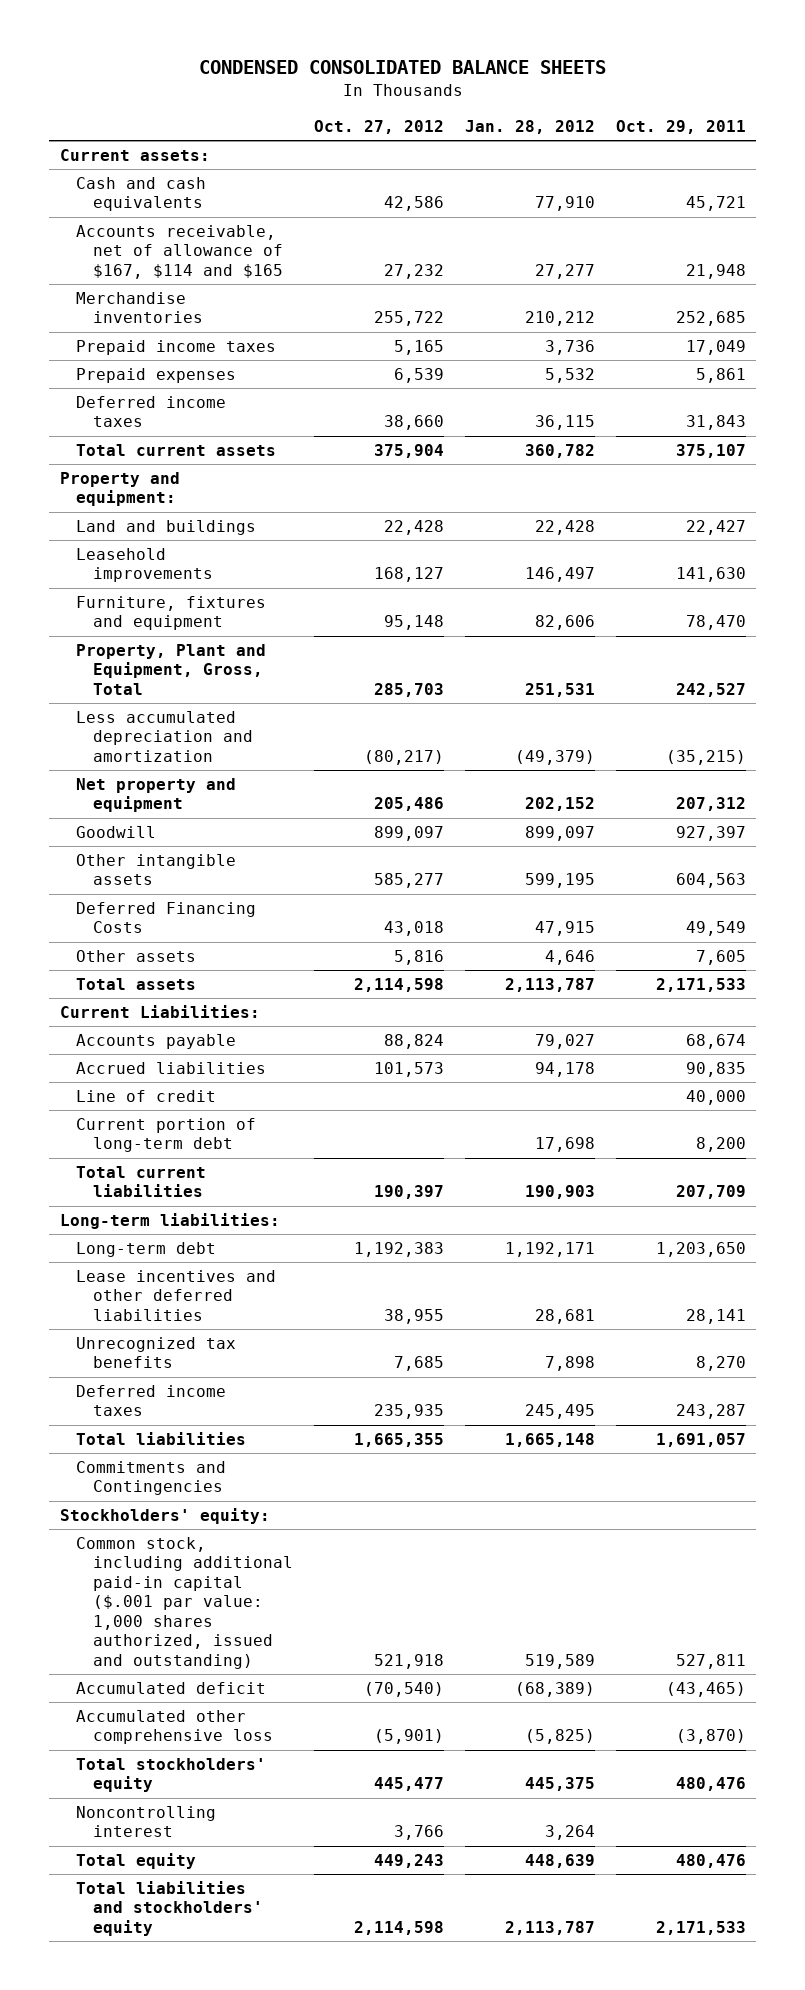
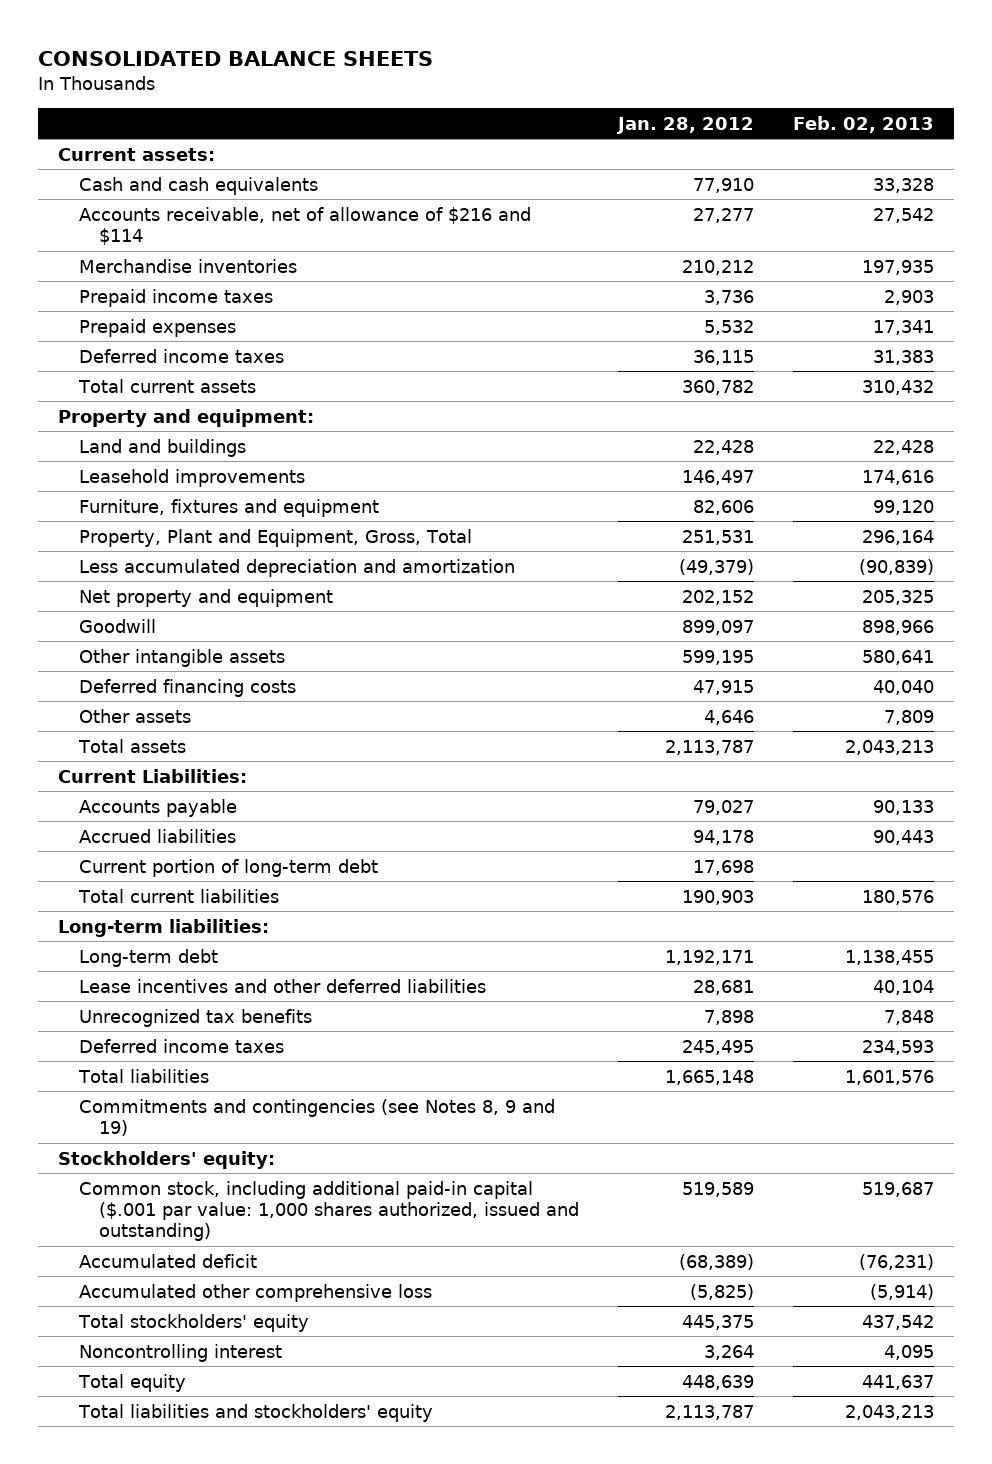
[198,60,606,75] CONDENSED CONSOLIDATED BALANCE SHEETS -> [38,50,434,66] CONSOLIDATED BALANCE SHEETS
[313,120,444,135] Oct. 27, 2012 -> none
[615,120,746,135] Oct. 29, 2011 -> none
none -> [793,115,935,133] Feb. 02, 2013
[76,225,284,279] Accounts receivable, net of allowance of $167, $114 and $165 -> [78,206,531,246] Accounts receivable, net of allowance of $216 and $114
[76,902,257,934] Deferred Financing Costs -> [78,678,296,697] Deferred financing costs
[76,1090,217,1103] Line of credit -> none
[76,1461,227,1496] Commitments and Contingencies -> [78,1098,555,1137] Commitments and contingencies (see Notes 8, 9 and 19)

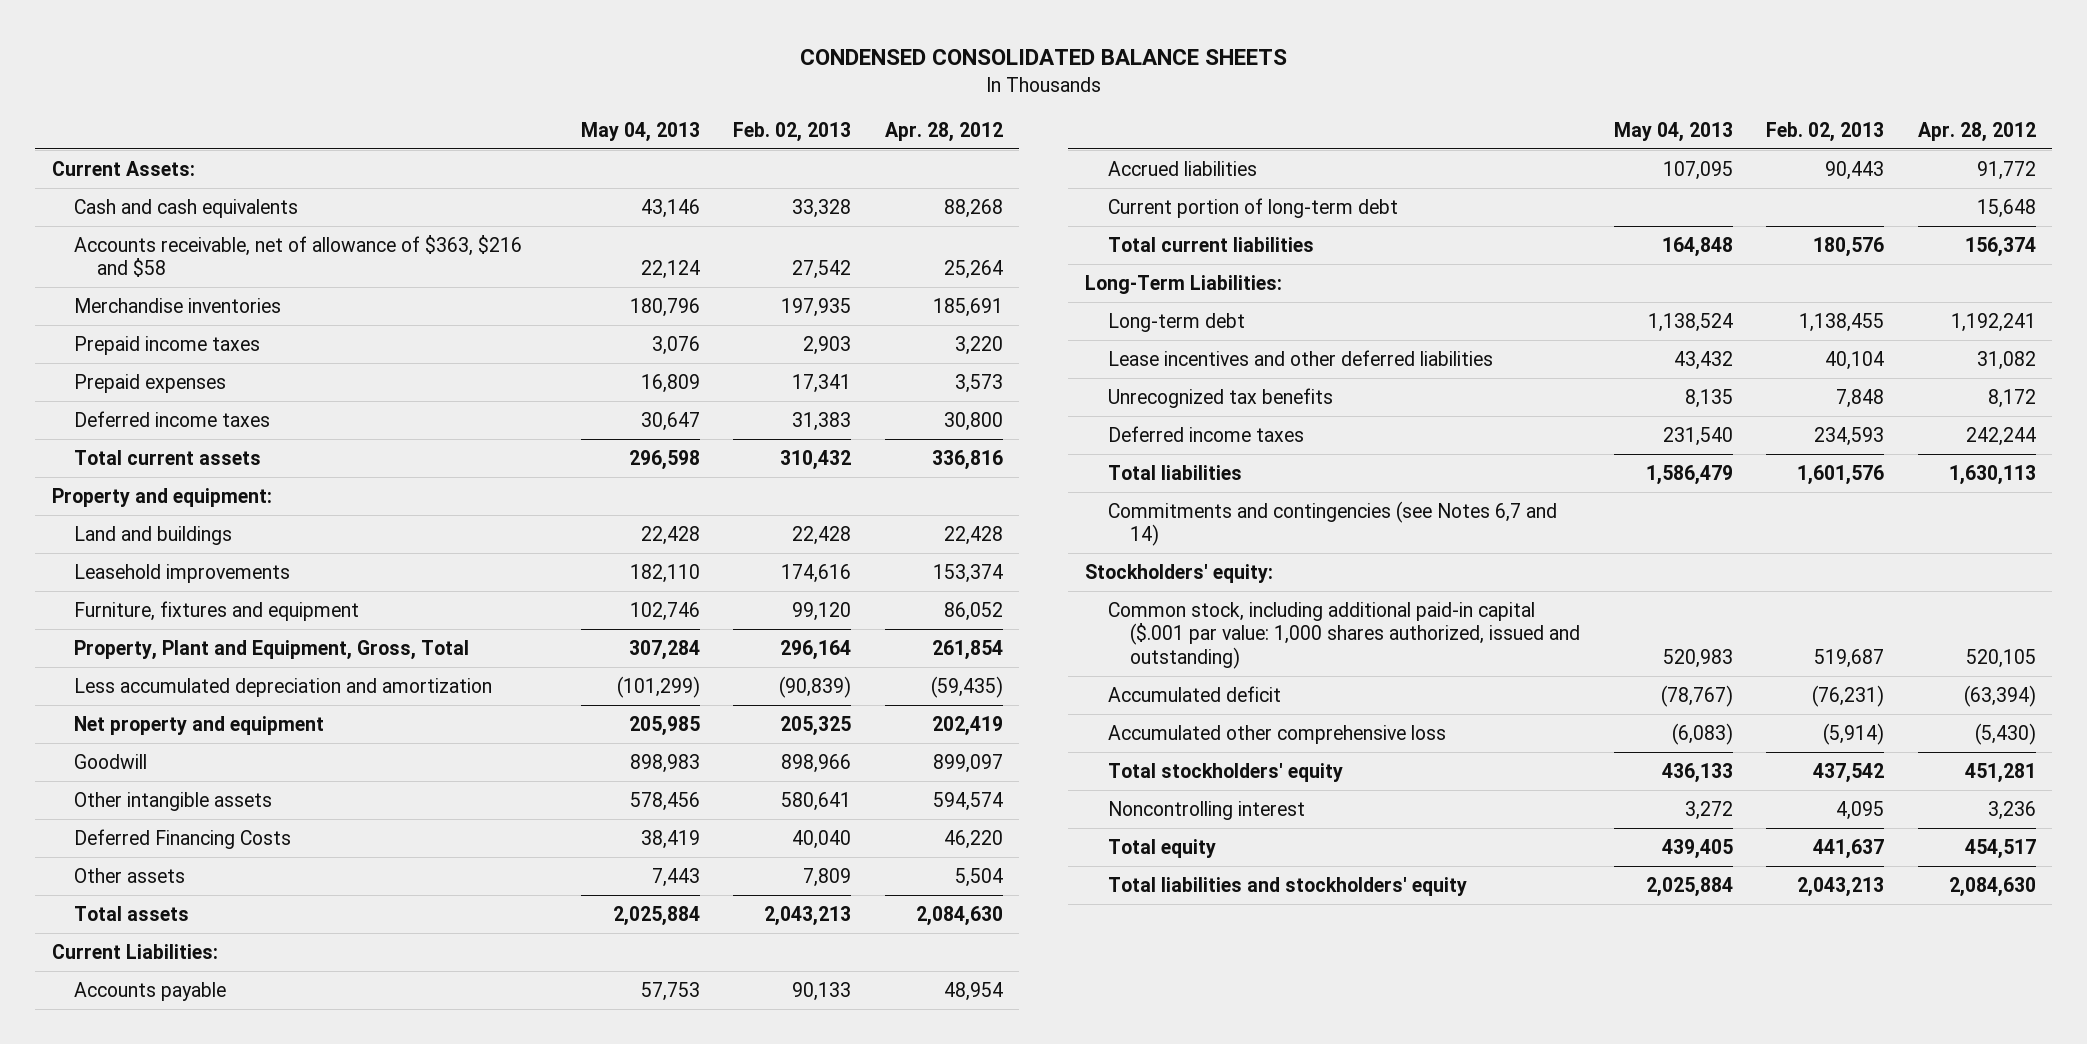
[38,50,434,66] CONSOLIDATED BALANCE SHEETS -> [799,49,1287,66] CONDENSED CONSOLIDATED BALANCE SHEETS
[616,116,755,134] Jan. 28, 2012 -> none
none -> [580,122,700,143] May 04, 2013
none -> [884,122,1003,143] Apr. 28, 2012
[57,147,215,161] Current assets: -> [51,160,195,176] Current Assets:
[78,206,531,246] Accounts receivable, net of allowance of $216 and $114 -> [74,234,523,278] Accounts receivable, net of allowance of $363, $216 and $58
[78,678,296,697] Deferred financing costs -> [74,828,292,849] Deferred Financing Costs
[57,918,269,937] Long-term liabilities: -> [1084,274,1282,294] Long-Term Liabilities:
[78,1098,555,1137] Commitments and contingencies (see Notes 8, 9 and 19) -> [1107,500,1557,547] Commitments and contingencies (see Notes 6,7 and 14)

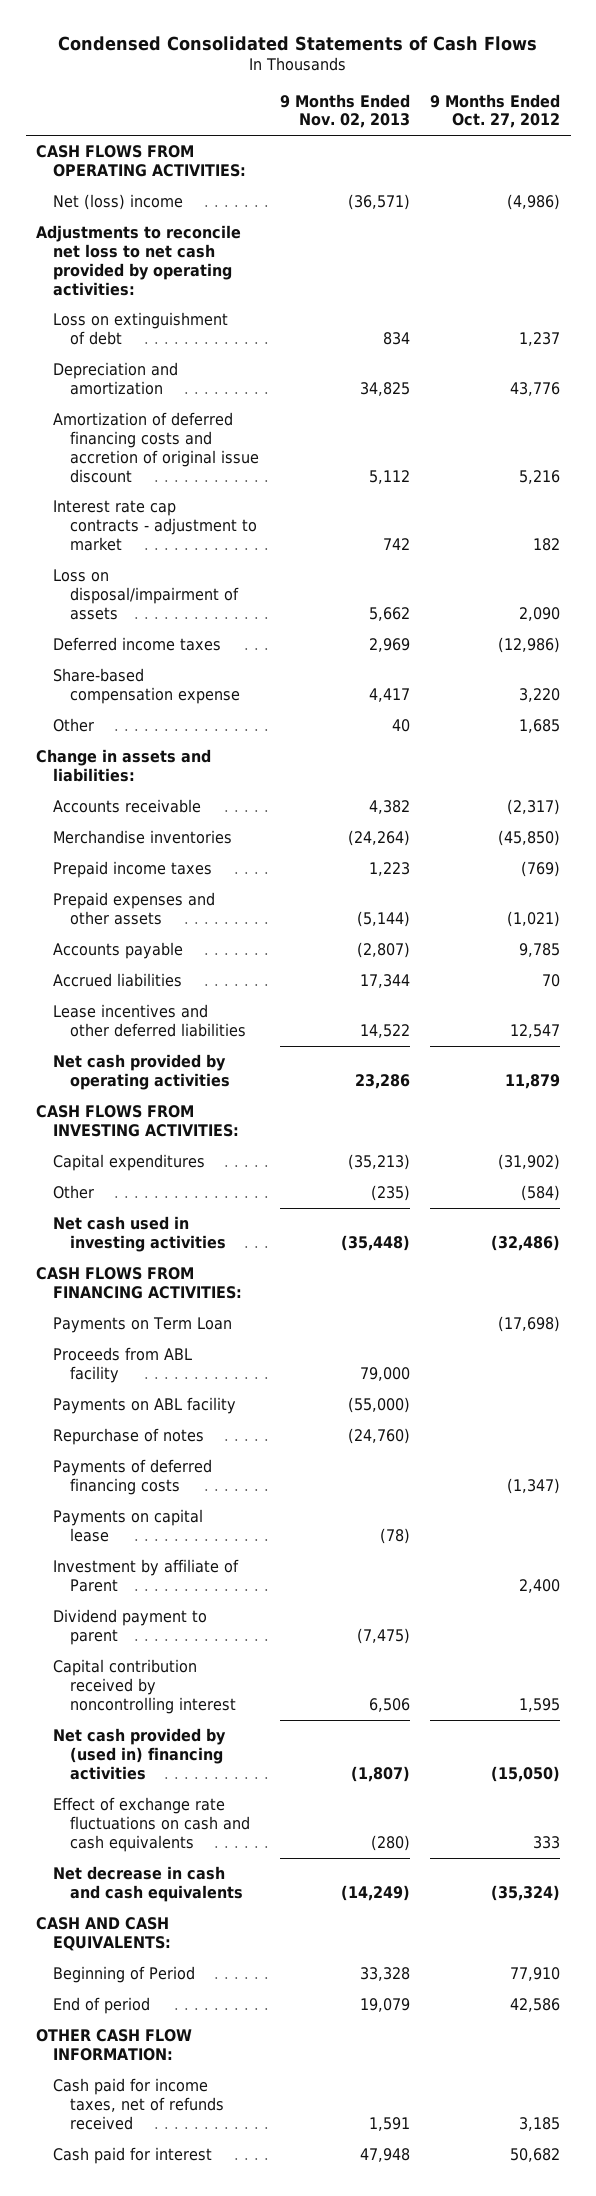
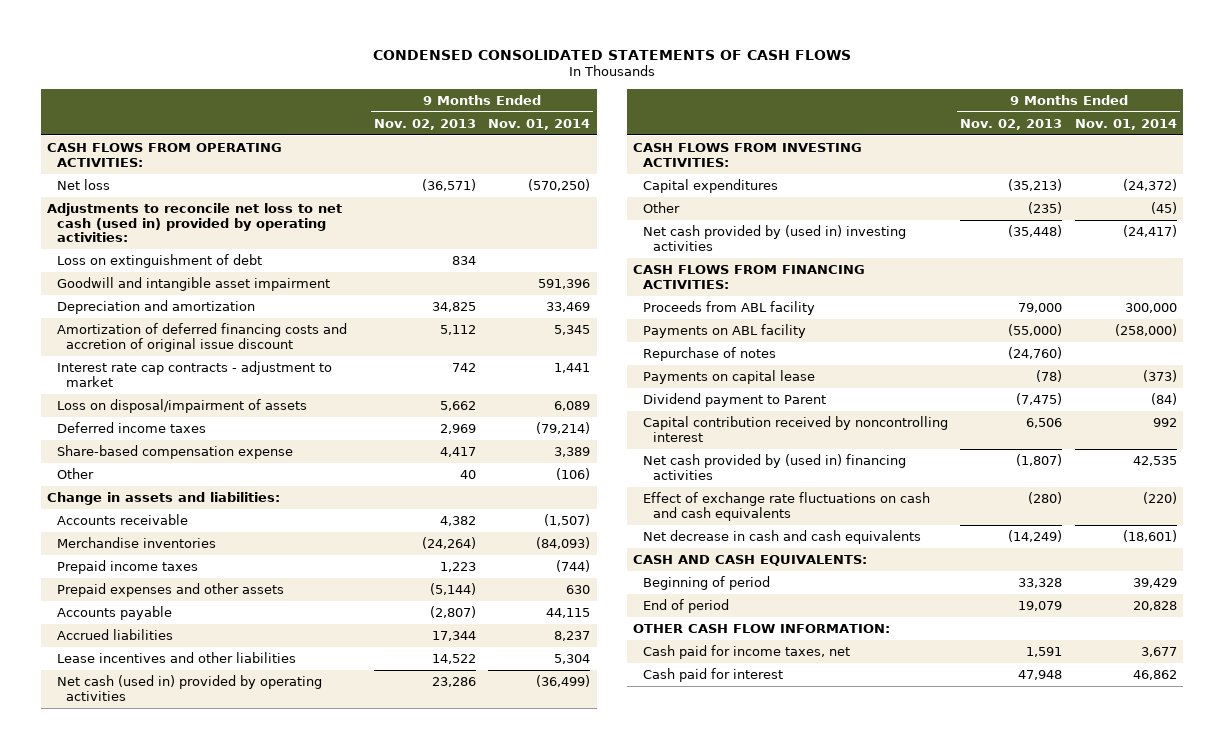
[58,35,538,51] Condensed Consolidated Statements of Cash Flows -> [372,49,851,60] CONDENSED CONSOLIDATED STATEMENTS OF CASH FLOWS
[430,93,561,129] 9 Months Ended Oct. 27, 2012 -> none
none -> [488,118,591,130] Nov. 01, 2014
[53,194,184,211] Net (loss) income -> [56,179,110,191] Net loss
[36,225,242,296] Adjustments to reconcile net loss to net cash provided by operating activities: -> [47,203,343,243] Adjustments to reconcile net loss to net cash (used in) provided by operating activities:
none -> [56,277,330,292] Goodwill and intangible asset impairment
[53,1004,247,1037] Lease incentives and other deferred liabilities -> [56,652,296,664] Lease incentives and other liabilities
[53,1054,231,1090] Net cash provided by operating activities -> [56,675,322,701] Net cash (used in) provided by operating activities
[53,1216,227,1252] Net cash used in investing activities -> [642,225,906,251] Net cash provided by (used in) investing activities
[53,1317,233,1334] Payments on Term Loan -> none
[53,1459,213,1495] Payments of deferred financing costs -> none
[53,1559,240,1592] Investment by affiliate of Parent -> none
[53,1609,208,1645] Dividend payment to parent -> [642,393,826,408] Dividend payment to Parent
[53,1966,196,1984] Beginning of Period -> [642,576,770,591] Beginning of period
[53,2078,225,2130] Cash paid for income taxes, net of refunds received -> [642,645,850,660] Cash paid for income taxes, net

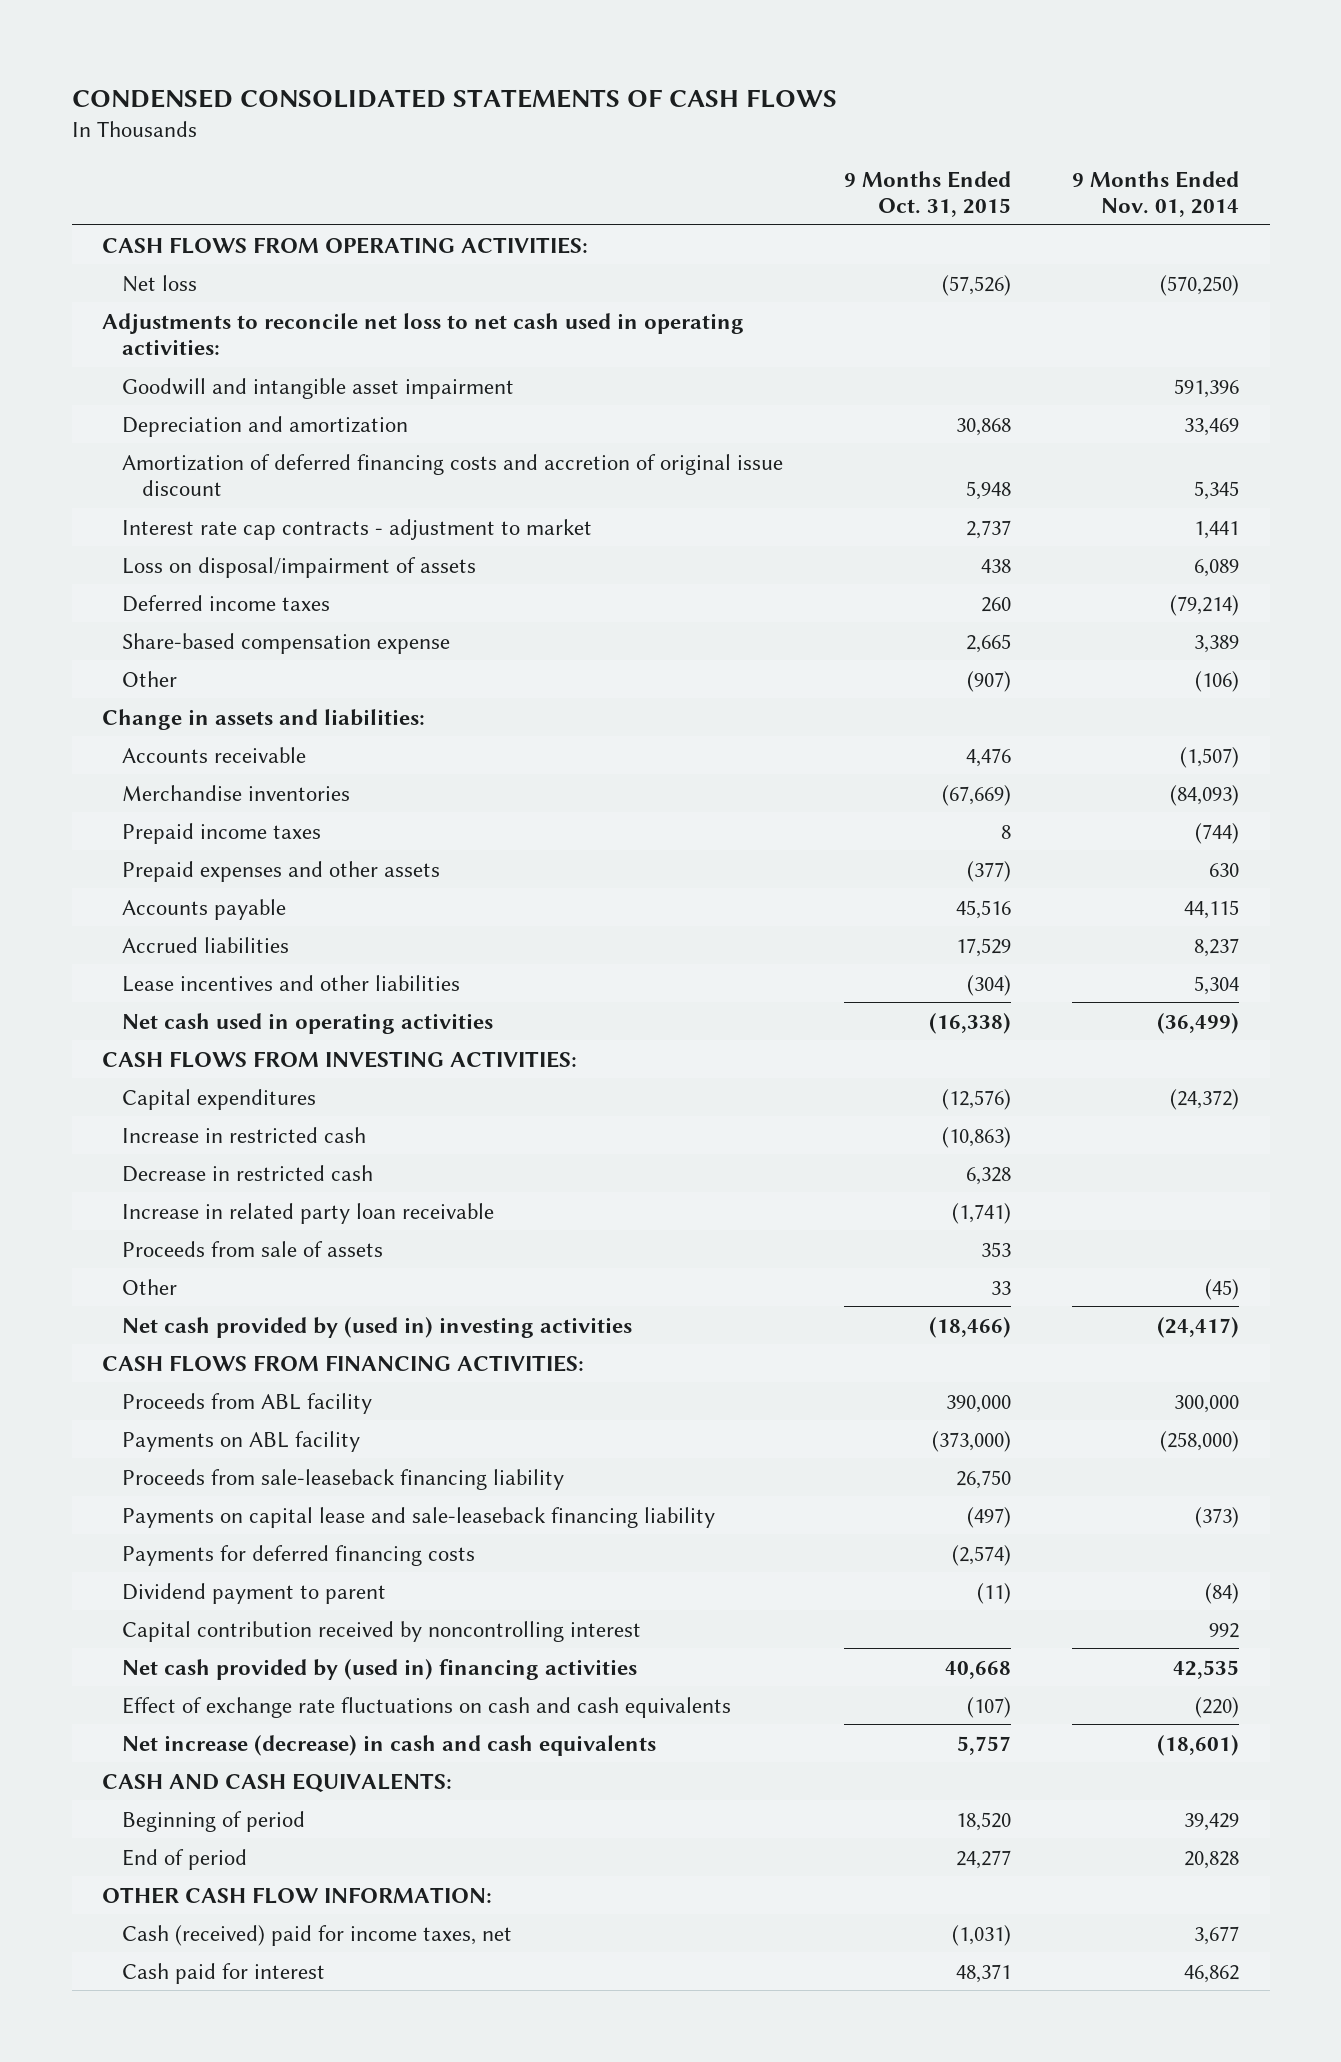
[374,118,477,130] Nov. 02, 2013 -> none
none -> [844,170,1012,217] 9 Months Ended Oct. 31, 2015
[56,254,262,269] Loss on extinguishment of debt -> none
[47,203,343,243] Adjustments to reconcile net loss to net cash (used in) provided by operating activities: -> [102,312,745,355] Adjustments to reconcile net loss to net cash used in operating activities:
[56,675,322,701] Net cash (used in) provided by operating activities -> [122,1012,494,1034] Net cash used in operating activities
none -> [122,1126,367,1143] Increase in restricted cash
none -> [122,1164,374,1182] Decrease in restricted cash
none -> [122,1202,495,1224] Increase in related party loan receivable
none -> [122,1240,384,1257] Proceeds from sale of assets
[642,347,776,362] Repurchase of notes -> none
none -> [122,1468,565,1490] Proceeds from sale-leaseback financing liability
[642,370,815,385] Payments on capital lease -> [122,1506,716,1528] Payments on capital lease and sale-leaseback financing liability
none -> [122,1544,476,1566] Payments for deferred financing costs
[642,393,826,408] Dividend payment to Parent -> [122,1582,387,1604] Dividend payment to parent
[642,530,921,545] Net decrease in cash and cash equivalents -> [122,1734,657,1756] Net increase (decrease) in cash and cash equivalents
[642,645,850,660] Cash paid for income taxes, net -> [122,1924,513,1946] Cash (received) paid for income taxes, net

